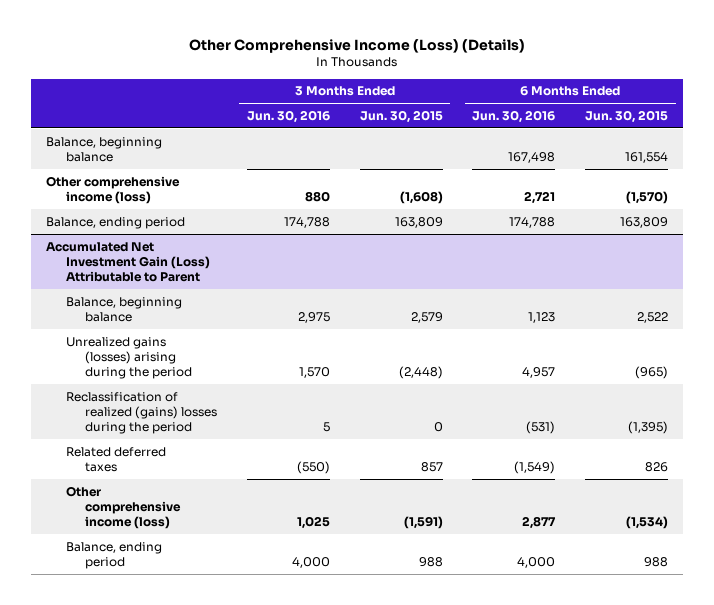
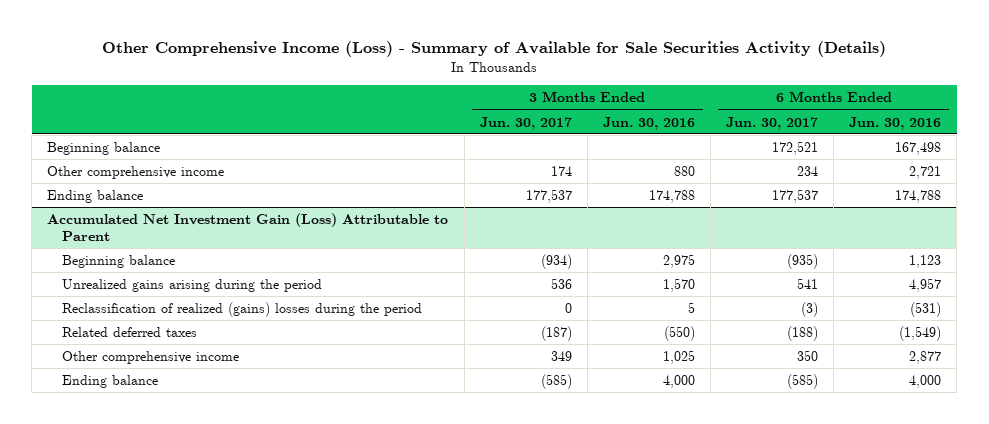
[189,39,526,54] Other Comprehensive Income (Loss) (Details) -> [102,41,887,58] Other Comprehensive Income (Loss) - Summary of Available for Sale Securities Activity (Details)
[359,109,443,123] Jun. 30, 2015 -> none
[585,109,669,123] Jun. 30, 2015 -> none
none -> [479,116,572,130] Jun. 30, 2017
none -> [726,116,819,130] Jun. 30, 2017
[46,136,163,162] Balance, beginning balance -> [47,141,161,155] Beginning balance
[46,175,181,204] Other comprehensive income (loss) -> [47,165,225,179] Other comprehensive income
[46,216,186,229] Balance, ending period -> [47,189,144,203] Ending balance
[65,296,182,322] Balance, beginning balance -> [62,254,176,268] Beginning balance
[65,336,192,379] Unrealized gains (losses) arising during the period -> [62,278,323,292] Unrealized gains arising during the period
[65,485,181,529] Other comprehensive income (loss) -> [62,350,240,364] Other comprehensive income
[65,541,162,569] Balance, ending period -> [62,374,159,388] Ending balance

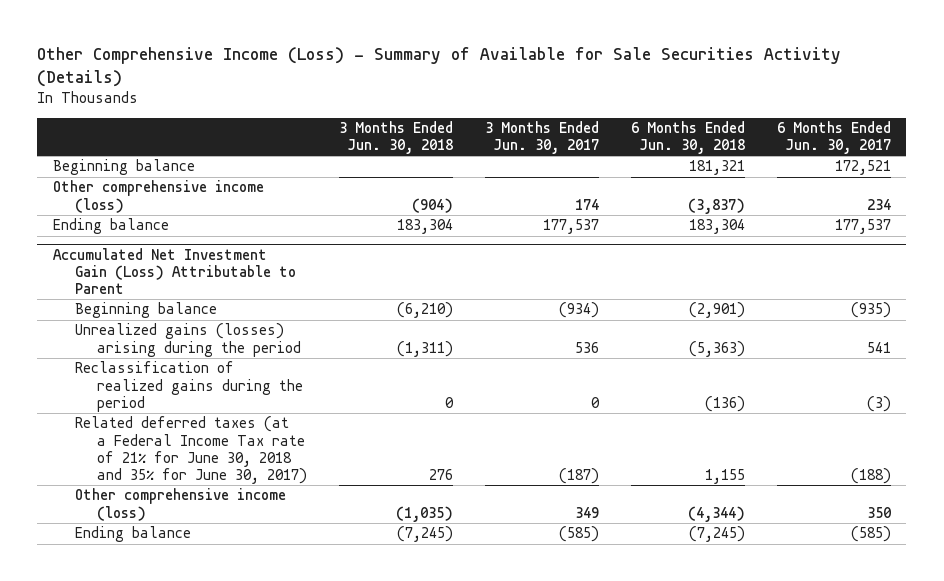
[602,116,695,130] Jun. 30, 2016 -> none
[849,116,942,130] Jun. 30, 2016 -> none
none -> [339,120,454,155] 3 Months Ended Jun. 30, 2018
none -> [630,120,745,155] 6 Months Ended Jun. 30, 2018
[47,165,225,179] Other comprehensive income -> [52,180,264,213] Other comprehensive income (loss)
[62,278,323,292] Unrealized gains arising during the period -> [75,323,302,357] Unrealized gains (losses) arising during the period
[62,301,423,317] Reclassification of realized (gains) losses during the period -> [75,361,304,412] Reclassification of realized gains during the period
[62,326,198,337] Related deferred taxes -> [75,416,308,484] Related deferred taxes (at a Federal Income Tax rate of 21% for June 30, 2018 and 35% for June 30, 2017)
[62,350,240,364] Other comprehensive income -> [75,488,287,521] Other comprehensive income (loss)

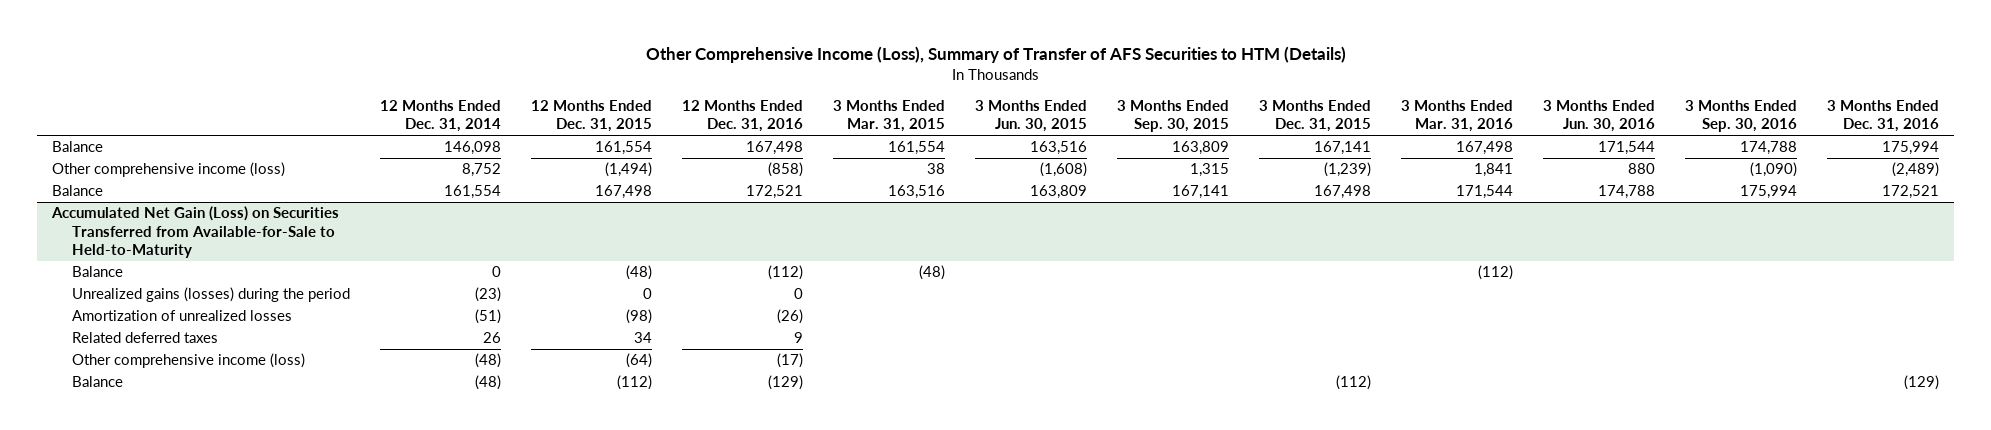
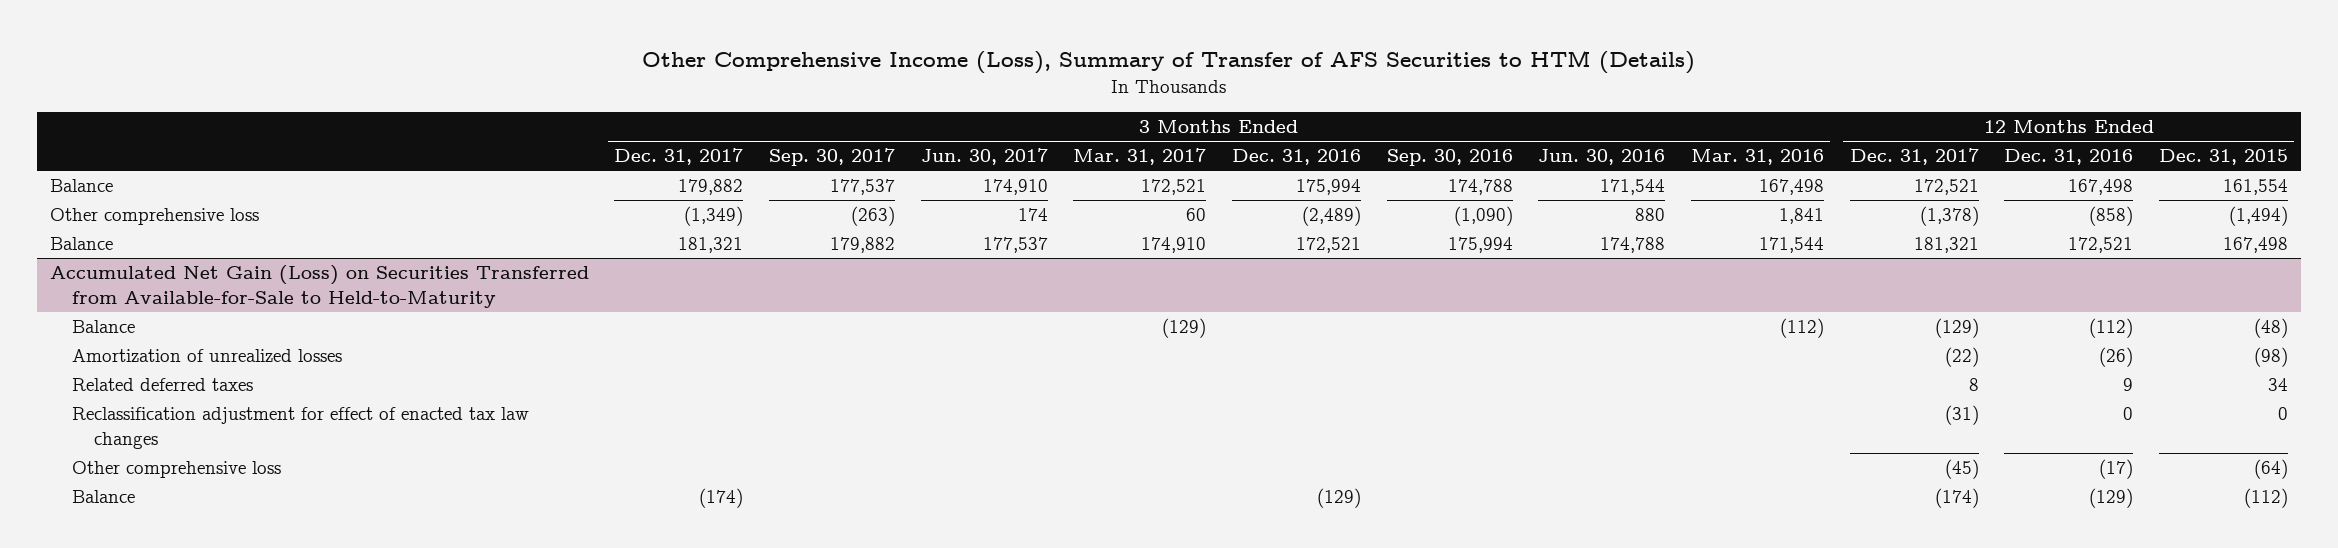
[379,99,501,133] 12 Months Ended Dec. 31, 2014 -> none
[832,99,945,133] 3 Months Ended Mar. 31, 2015 -> none
[974,99,1087,133] 3 Months Ended Jun. 30, 2015 -> none
[1117,99,1230,133] 3 Months Ended Sep. 30, 2015 -> none
[1259,99,1372,133] 3 Months Ended Dec. 31, 2015 -> none
none -> [614,148,744,166] Dec. 31, 2017
none -> [768,148,895,167] Sep. 30, 2017
none -> [920,148,1048,166] Jun. 30, 2017
none -> [1073,148,1207,166] Mar. 31, 2017
none -> [1849,148,1979,166] Dec. 31, 2017
[52,162,286,178] Other comprehensive income (loss) -> [49,208,259,226] Other comprehensive loss
[71,287,350,303] Unrealized gains (losses) during the period -> none
none -> [71,407,529,449] Reclassification adjustment for effect of enacted tax law changes
[71,353,305,369] Other comprehensive income (loss) -> [71,461,281,479] Other comprehensive loss

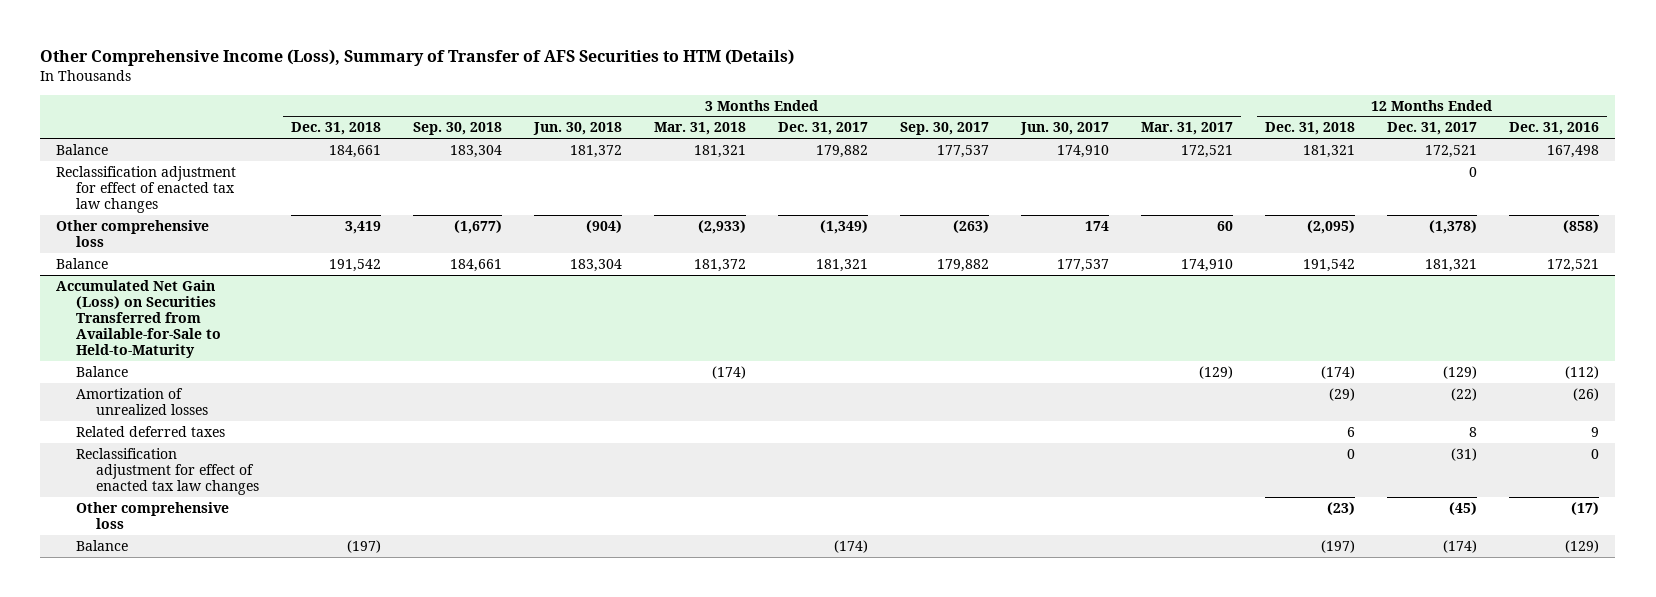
[1231,149,1361,166] Dec. 31, 2016 -> none
[1386,149,1513,167] Sep. 30, 2016 -> none
[1538,149,1666,166] Jun. 30, 2016 -> none
[1690,149,1824,166] Mar. 31, 2016 -> none
[2158,149,2288,166] Dec. 31, 2015 -> none
none -> [290,122,381,136] Dec. 31, 2018
none -> [412,122,502,136] Sep. 30, 2018
none -> [532,122,622,136] Jun. 30, 2018
none -> [653,122,746,136] Mar. 31, 2018
none -> [1265,122,1356,136] Dec. 31, 2018
none -> [56,165,237,213] Reclassification adjustment for effect of enacted tax law changes

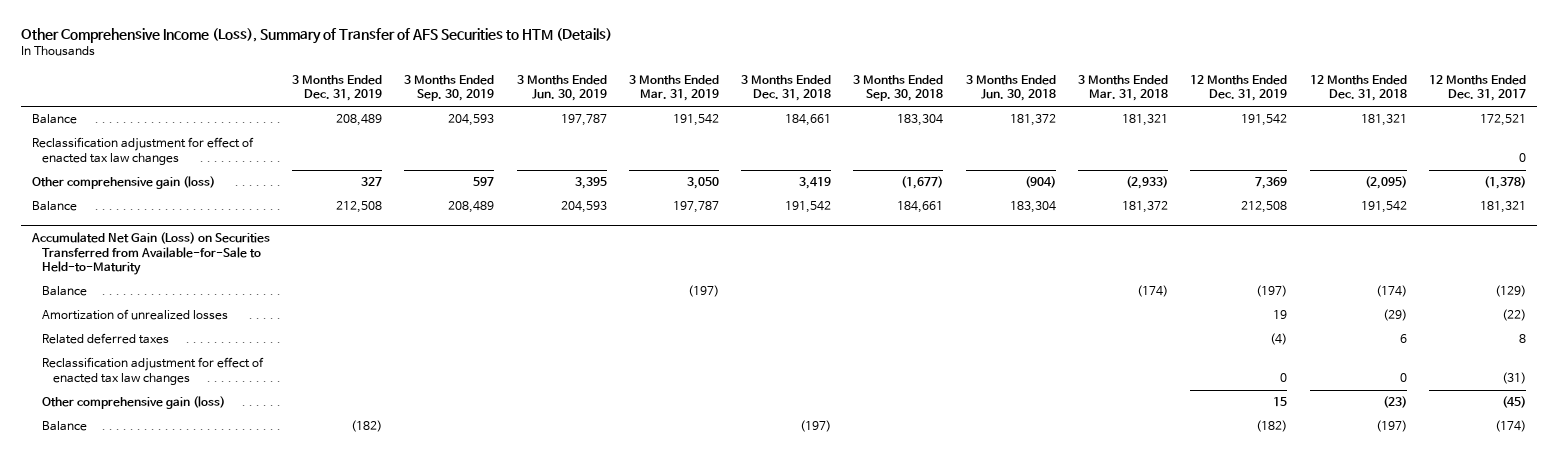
[777,122,868,136] Dec. 31, 2017 -> none
[900,122,990,136] Sep. 30, 2017 -> none
[1020,122,1110,136] Jun. 30, 2017 -> none
[1141,122,1234,136] Mar. 31, 2017 -> none
[1509,122,1600,136] Dec. 31, 2016 -> none
none -> [292,74,383,102] 3 Months Ended Dec. 31, 2019
none -> [404,74,495,102] 3 Months Ended Sep. 30, 2019
none -> [516,74,607,102] 3 Months Ended Jun. 30, 2019
none -> [628,74,719,102] 3 Months Ended Mar. 31, 2019
none -> [1190,74,1288,102] 12 Months Ended Dec. 31, 2019
[56,219,210,247] Other comprehensive loss -> [31,176,215,190] Other comprehensive gain (loss)
[76,501,230,529] Other comprehensive loss -> [42,396,226,410] Other comprehensive gain (loss)

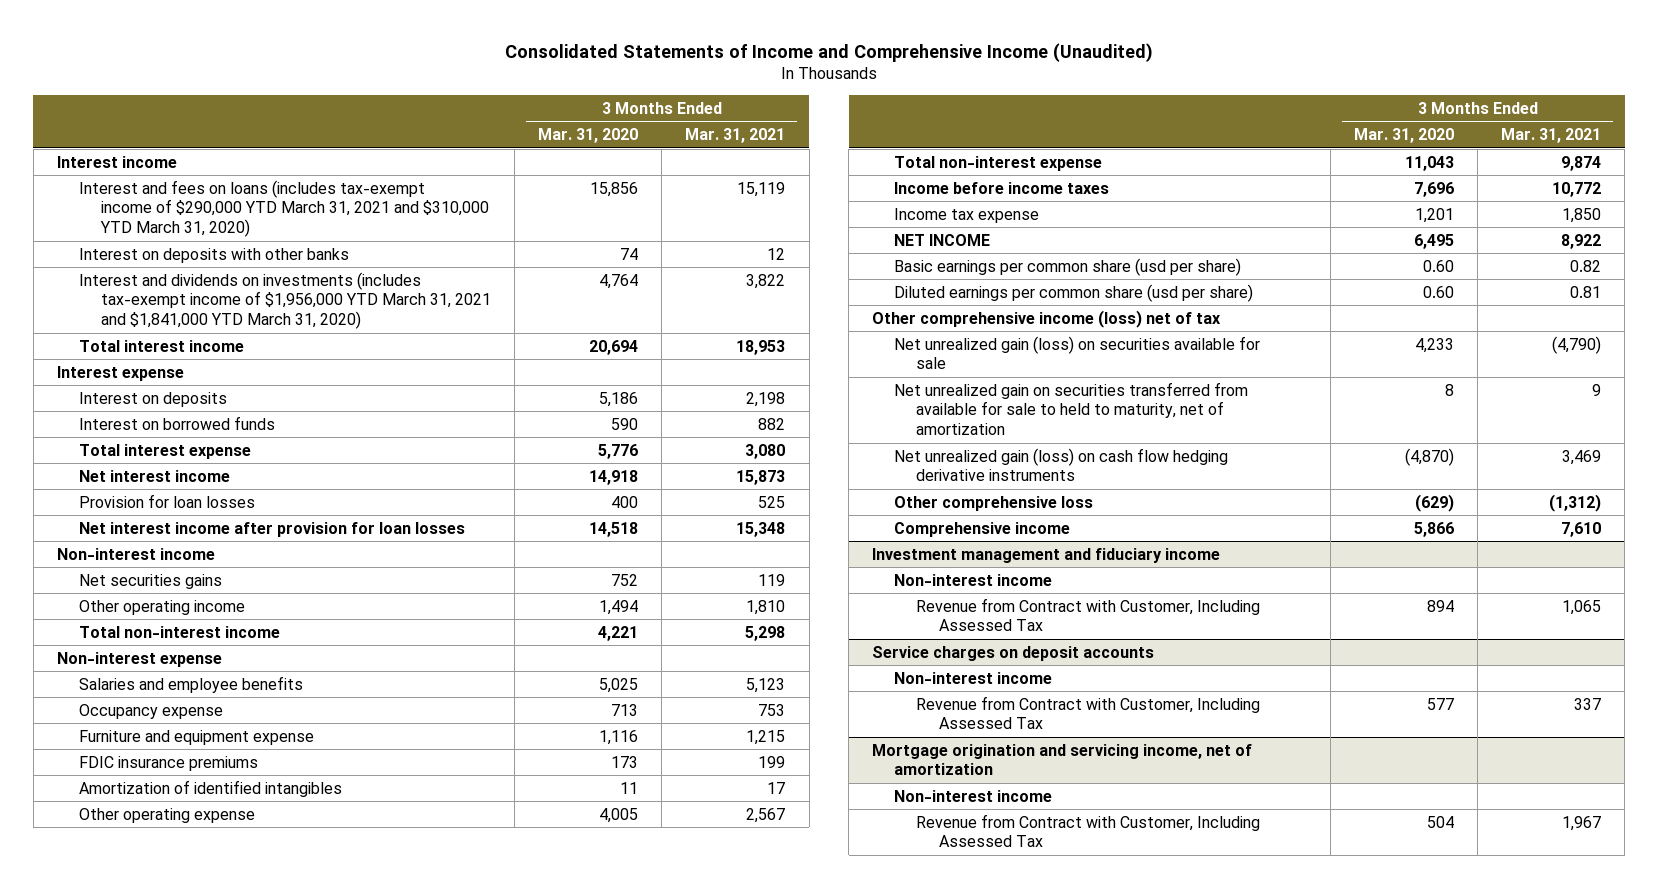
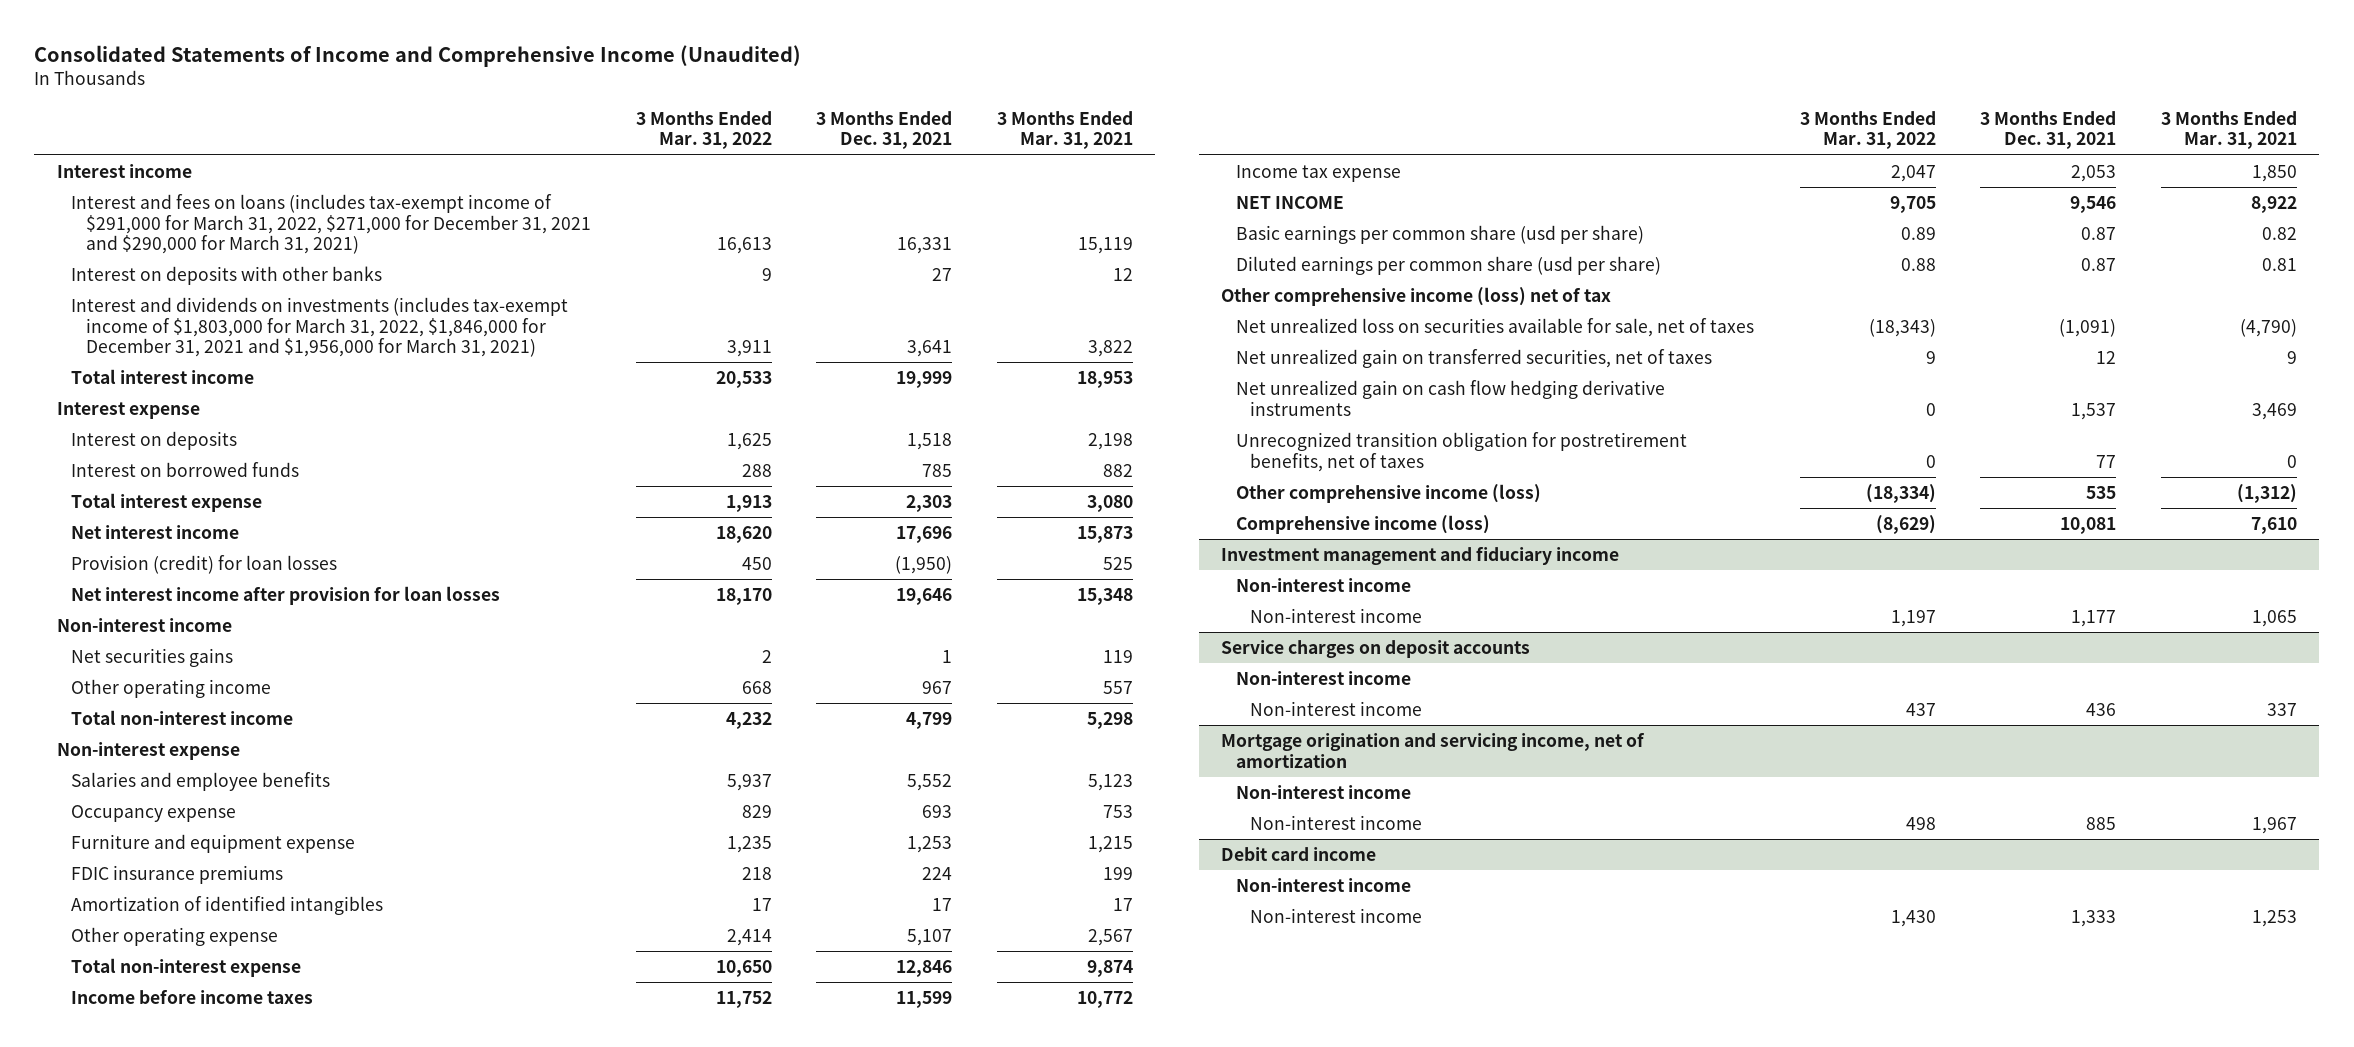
[538,128,639,144] Mar. 31, 2020 -> none
none -> [635,110,772,150] 3 Months Ended Mar. 31, 2022
none -> [816,110,953,150] 3 Months Ended Dec. 31, 2021
[78,179,489,238] Interest and fees on loans (includes tax-exempt income of $290,000 YTD March 31, 2021 and $310,000 YTD March 31, 2020) -> [71,194,591,255] Interest and fees on loans (includes tax-exempt income of $291,000 for March 31, 2022, $271,000 for December 31, 2021 and $290,000 for March 31, 2021)
[78,271,491,330] Interest and dividends on investments (includes tax-exempt income of $1,956,000 YTD March 31, 2021 and $1,841,000 YTD March 31, 2020) -> [71,297,569,358] Interest and dividends on investments (includes tax-exempt income of $1,803,000 for March 31, 2022, $1,846,000 for December 31, 2021 and $1,956,000 for March 31, 2021)
[78,493,255,508] Provision for loan losses -> [71,555,338,575] Provision (credit) for loan losses
[746,599,786,615] 1,810 -> [1102,681,1133,695] 557
[894,335,1261,370] Net unrealized gain (loss) on securities available for sale -> [1235,318,1754,338] Net unrealized loss on securities available for sale, net of taxes
[894,381,1249,436] Net unrealized gain on securities transferred from available for sale to held to maturity, net of amortization -> [1235,349,1712,369] Net unrealized gain on transferred securities, net of taxes
[894,447,1229,482] Net unrealized gain (loss) on cash flow hedging derivative instruments -> [1235,380,1665,416] Net unrealized gain on cash flow hedging derivative instruments
none -> [1235,432,1687,472] Unrecognized transition obligation for postretirement benefits, net of taxes
[894,495,1094,511] Other comprehensive loss -> [1235,484,1541,504] Other comprehensive income (loss)
[894,521,1071,537] Comprehensive income -> [1235,515,1490,535] Comprehensive income (loss)
[916,597,1261,632] Revenue from Contract with Customer, Including Assessed Tax -> [1250,608,1423,624] Non-interest income
[916,695,1261,730] Revenue from Contract with Customer, Including Assessed Tax -> [1250,701,1423,717] Non-interest income
[916,813,1261,848] Revenue from Contract with Customer, Including Assessed Tax -> [1250,815,1423,831] Non-interest income
none -> [1220,847,1376,862] Debit card income
none -> [1235,878,1411,893] Non-interest income
none -> [1250,908,1423,924] Non-interest income

